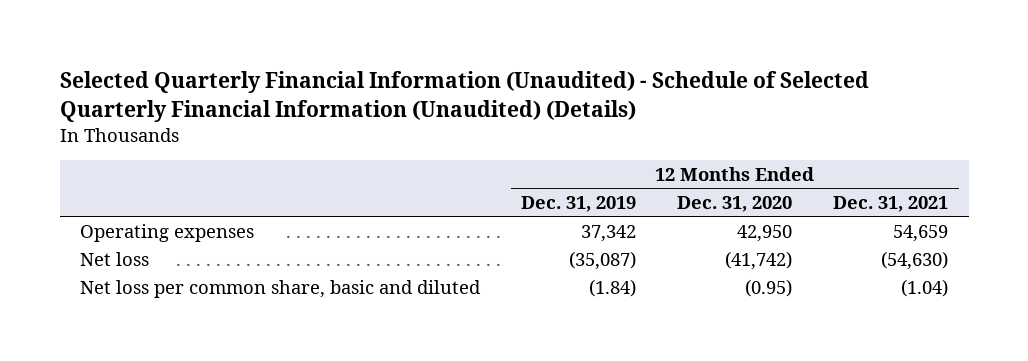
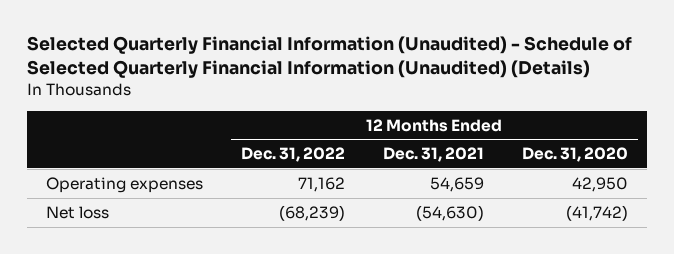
[521,195,637,212] Dec. 31, 2019 -> none
none -> [240,147,345,163] Dec. 31, 2022
[80,279,482,298] Net loss per common share, basic and diluted -> none

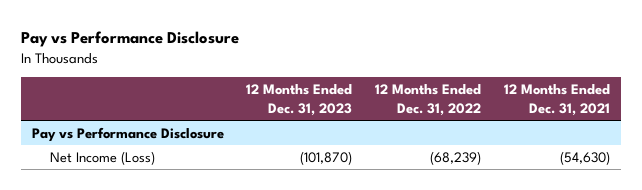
[26,36,632,79] Selected Quarterly Financial Information (Unaudited) - Schedule of Selected Quarterly Financial Information (Unaudited) (Details) -> [20,31,239,48] Pay vs Performance Disclosure
[522,147,629,163] Dec. 31, 2020 -> none
none -> [246,84,353,116] 12 Months Ended Dec. 31, 2023
[45,176,203,193] Operating expenses -> none
none -> [31,126,224,142] Pay vs Performance Disclosure
[45,205,109,219] Net loss -> [49,150,155,165] Net Income (Loss)

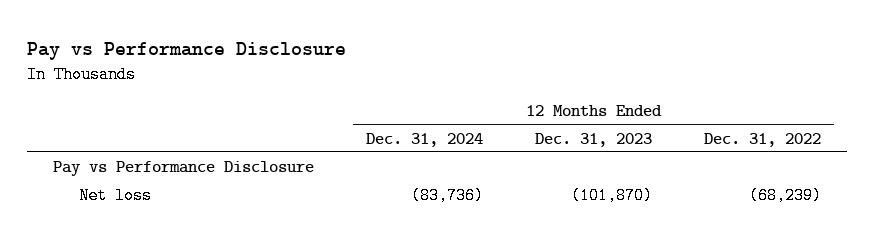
[503,84,610,116] 12 Months Ended Dec. 31, 2021 -> none
none -> [366,132,484,147] Dec. 31, 2024
[49,150,155,165] Net Income (Loss) -> [79,187,153,205] Net loss

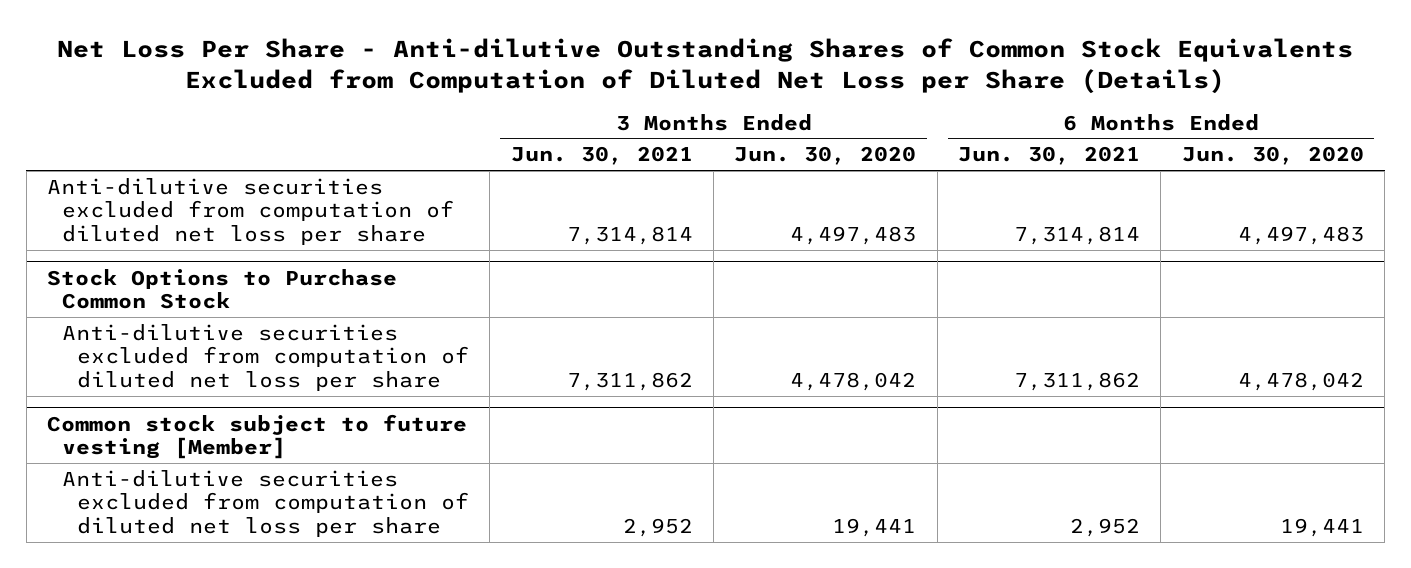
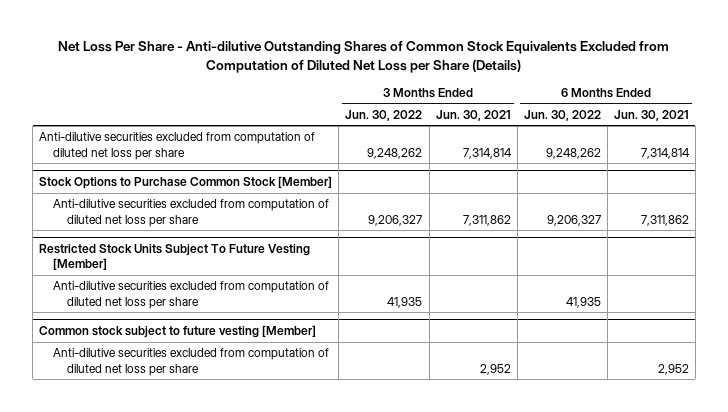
[734,146,917,166] Jun. 30, 2020 -> none
[1181,146,1364,166] Jun. 30, 2020 -> none
none -> [345,109,423,121] Jun. 30, 2022
none -> [523,109,601,121] Jun. 30, 2022
[47,268,398,310] Stock Options to Purchase Common Stock -> [39,175,333,189] Stock Options to Purchase Common Stock [Member]
none -> [39,243,311,271] Restricted Stock Units Subject To Future Vesting [Member]
none -> [53,281,330,309] Anti-dilutive securities excluded from computation of diluted net loss per share

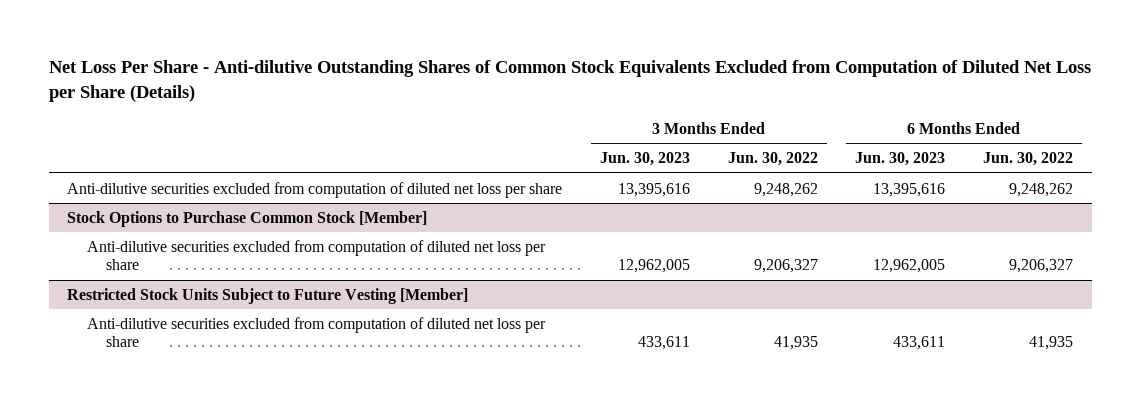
[435,109,511,121] Jun. 30, 2021 -> none
[613,109,689,121] Jun. 30, 2021 -> none
none -> [600,152,691,167] Jun. 30, 2023
none -> [855,152,946,167] Jun. 30, 2023
[39,243,311,271] Restricted Stock Units Subject To Future Vesting [Member] -> [67,287,469,304] Restricted Stock Units Subject to Future Vesting [Member]
[39,324,317,338] Common stock subject to future vesting [Member] -> none
[53,348,330,376] Anti-dilutive securities excluded from computation of diluted net loss per share -> none

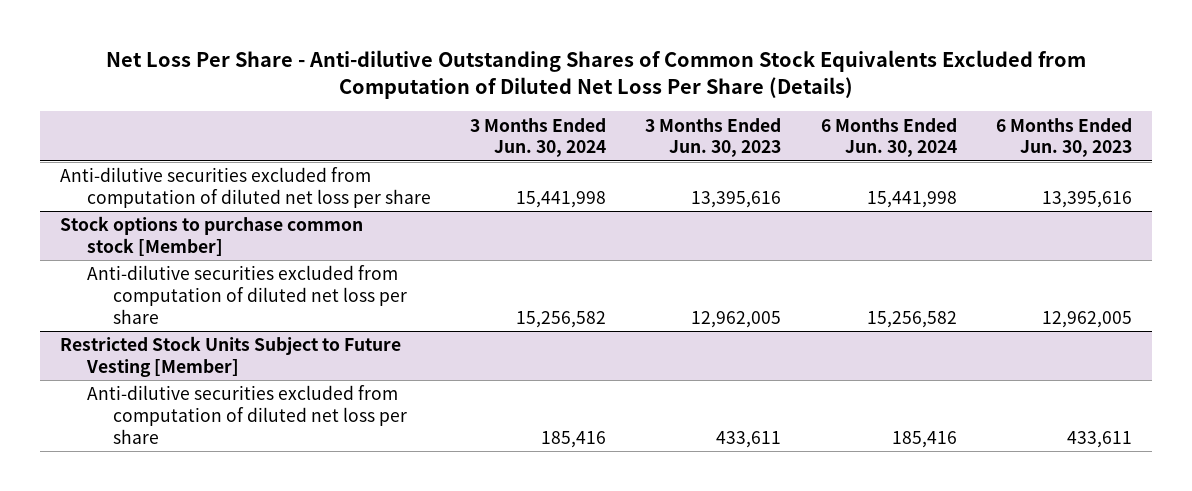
[48,60,1091,103] Net Loss Per Share - Anti-dilutive Outstanding Shares of Common Stock Equivalents Excluded from Computation of Diluted Net Loss per Share (Details) -> [106,50,1087,100] Net Loss Per Share - Anti-dilutive Outstanding Shares of Common Stock Equivalents Excluded from Computation of Diluted Net Loss Per Share (Details)
[727,152,818,167] Jun. 30, 2022 -> none
[982,152,1073,167] Jun. 30, 2022 -> none
none -> [469,117,606,158] 3 Months Ended Jun. 30, 2024
none -> [820,117,957,158] 6 Months Ended Jun. 30, 2024
[67,210,428,227] Stock Options to Purchase Common Stock [Member] -> [59,216,363,257] Stock options to purchase common stock [Member]

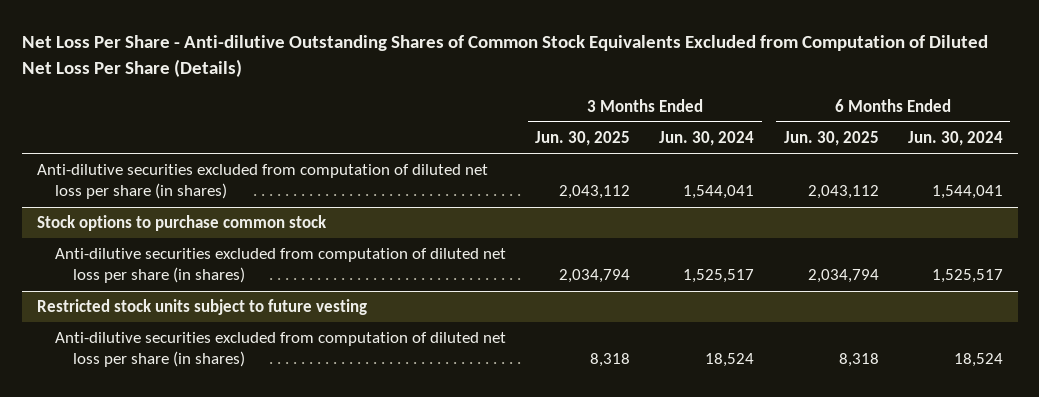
[645,117,782,158] 3 Months Ended Jun. 30, 2023 -> none
[996,117,1133,158] 6 Months Ended Jun. 30, 2023 -> none
none -> [535,131,631,147] Jun. 30, 2025
none -> [783,131,879,147] Jun. 30, 2025
[59,167,431,209] Anti-dilutive securities excluded from computation of diluted net loss per share -> [36,164,488,200] Anti-dilutive securities excluded from computation of diluted net loss per share (in shares)
[515,191,606,209] 15,441,998 -> [683,185,755,200] 1,544,041
[866,191,957,209] 15,441,998 -> [931,185,1003,200] 1,544,041
[59,216,363,257] Stock options to purchase common stock [Member] -> [36,215,327,232] Stock options to purchase common stock
[86,265,408,324] Anti-dilutive securities excluded from computation of diluted net loss per share -> [54,248,506,284] Anti-dilutive securities excluded from computation of diluted net loss per share (in shares)
[515,310,606,328] 15,256,582 -> [683,269,755,284] 1,525,517
[866,310,957,328] 15,256,582 -> [931,269,1003,284] 1,525,517
[59,336,401,378] Restricted Stock Units Subject to Future Vesting [Member] -> [36,299,367,316] Restricted stock units subject to future vesting
[86,385,408,444] Anti-dilutive securities excluded from computation of diluted net loss per share -> [54,332,506,368] Anti-dilutive securities excluded from computation of diluted net loss per share (in shares)
[540,430,606,448] 185,416 -> [705,353,755,368] 18,524
[891,430,957,448] 185,416 -> [953,353,1003,368] 18,524

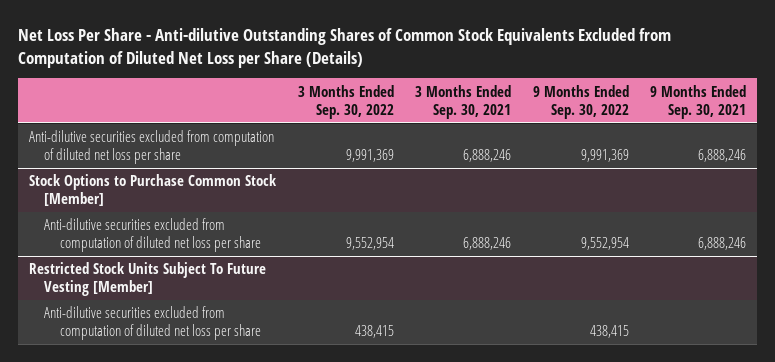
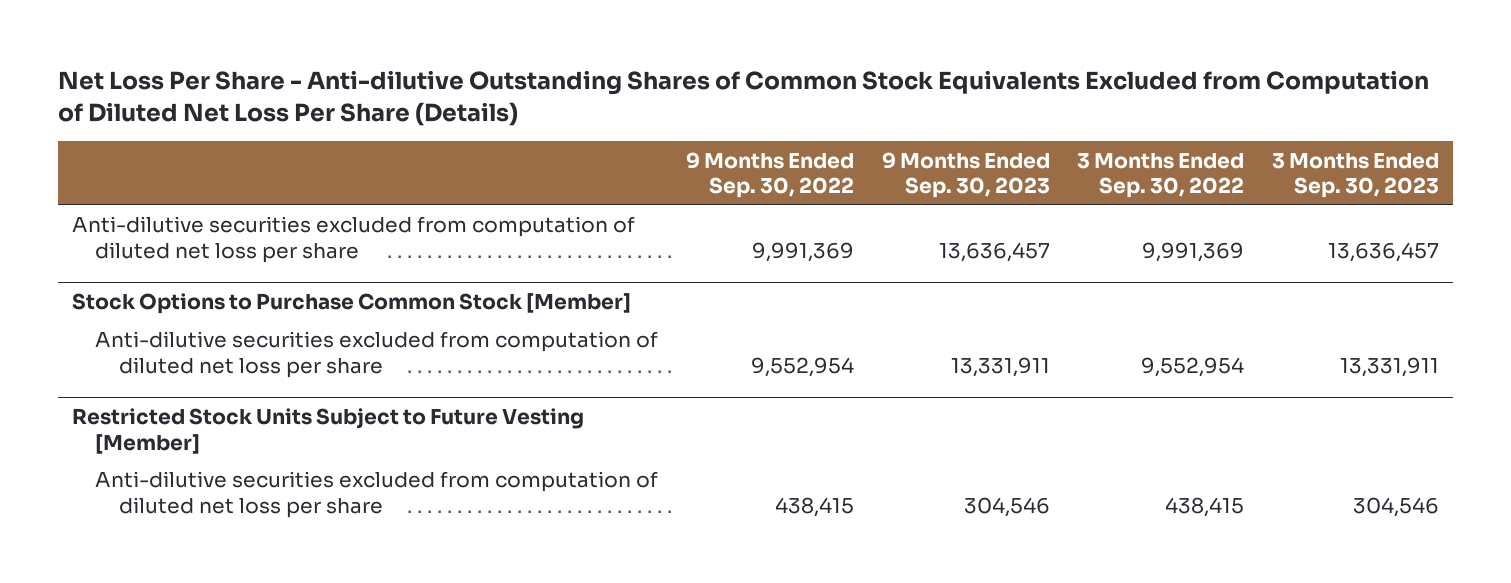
[18,27,672,68] Net Loss Per Share - Anti-dilutive Outstanding Shares of Common Stock Equivalents Excluded from Computation of Diluted Net Loss per Share (Details) -> [57,70,1429,126] Net Loss Per Share - Anti-dilutive Outstanding Shares of Common Stock Equivalents Excluded from Computation of Diluted Net Loss Per Share (Details)
[415,84,512,119] 3 Months Ended Sep. 30, 2021 -> none
[650,84,747,119] 9 Months Ended Sep. 30, 2021 -> none
none -> [881,151,1050,199] 9 Months Ended Sep. 30, 2023
none -> [1272,152,1440,199] 3 Months Ended Sep. 30, 2023
[29,262,267,297] Restricted Stock Units Subject To Future Vesting [Member] -> [71,408,584,454] Restricted Stock Units Subject to Future Vesting [Member]

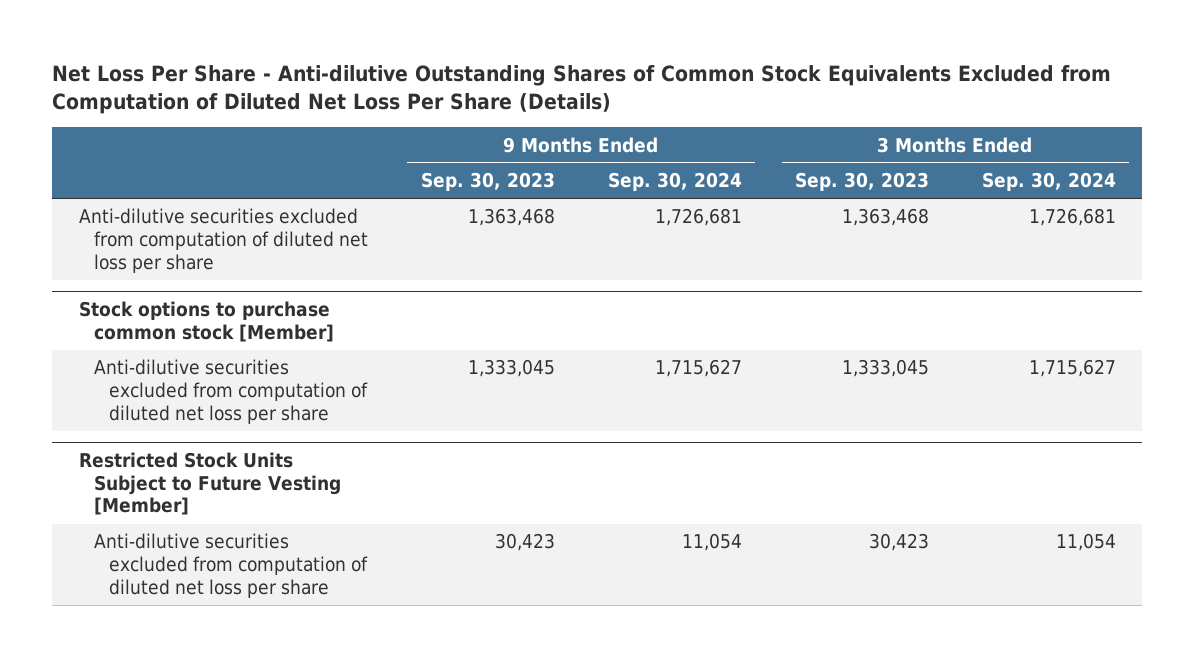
[686,151,855,199] 9 Months Ended Sep. 30, 2022 -> none
[1077,152,1245,199] 3 Months Ended Sep. 30, 2022 -> none
none -> [607,172,742,192] Sep. 30, 2024
none -> [981,172,1116,192] Sep. 30, 2024
[938,242,1050,263] 13,636,457 -> [467,208,555,227] 1,363,468
[1328,242,1440,263] 13,636,457 -> [841,208,929,227] 1,363,468
[71,293,631,315] Stock Options to Purchase Common Stock [Member] -> [78,300,334,342] Stock options to purchase common stock [Member]
[950,357,1050,378] 13,331,911 -> [467,359,555,378] 1,333,045
[1340,357,1440,378] 13,331,911 -> [841,359,929,378] 1,333,045
[963,497,1050,518] 304,546 -> [494,533,555,552] 30,423
[1353,497,1440,518] 304,546 -> [868,533,929,552] 30,423

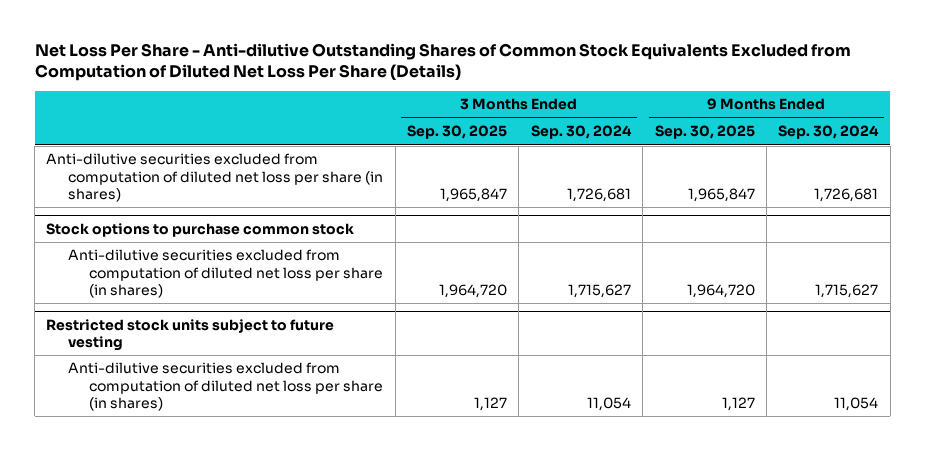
[420,172,555,192] Sep. 30, 2023 -> none
[794,172,929,192] Sep. 30, 2023 -> none
none -> [407,125,508,140] Sep. 30, 2025
none -> [654,125,755,140] Sep. 30, 2025
[78,208,368,274] Anti-dilutive securities excluded from computation of diluted net loss per share -> [46,153,383,202] Anti-dilutive securities excluded from computation of diluted net loss per share (in shares)
[78,300,334,342] Stock options to purchase common stock [Member] -> [46,222,355,237] Stock options to purchase common stock
[93,359,368,425] Anti-dilutive securities excluded from computation of diluted net loss per share -> [67,249,384,298] Anti-dilutive securities excluded from computation of diluted net loss per share (in shares)
[78,451,341,516] Restricted Stock Units Subject to Future Vesting [Member] -> [46,318,335,352] Restricted stock units subject to future vesting
[93,533,368,599] Anti-dilutive securities excluded from computation of diluted net loss per share -> [67,362,384,411] Anti-dilutive securities excluded from computation of diluted net loss per share (in shares)

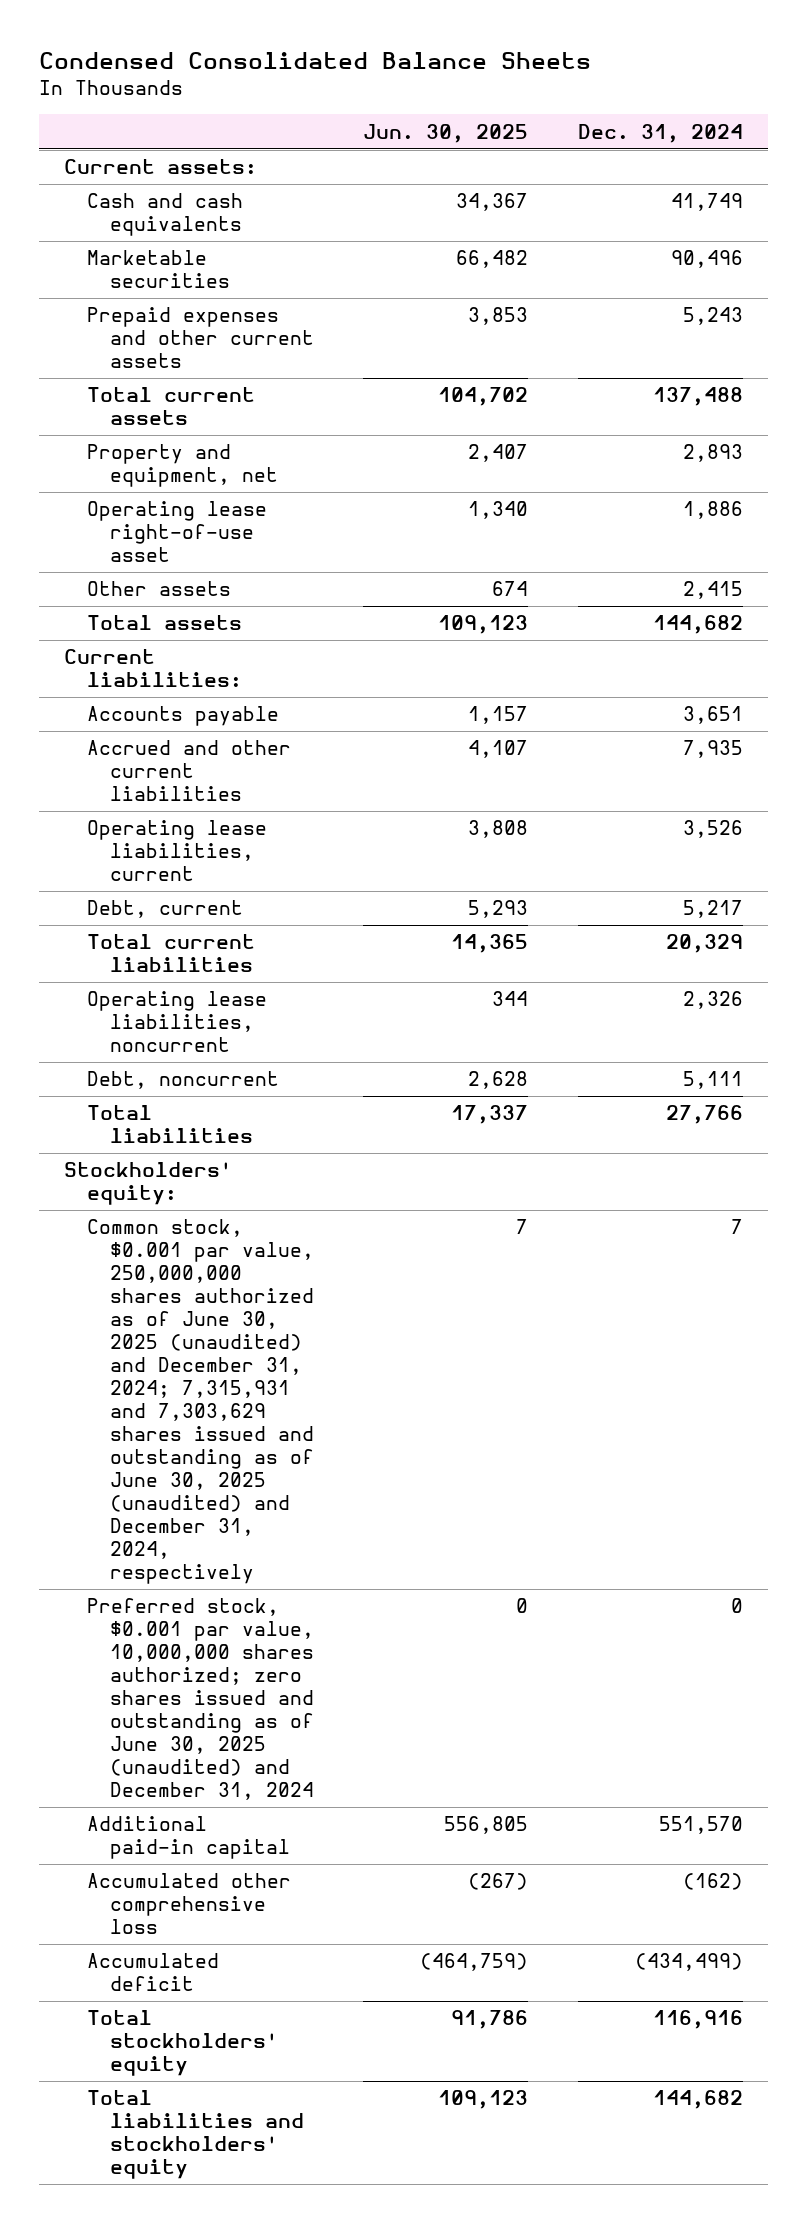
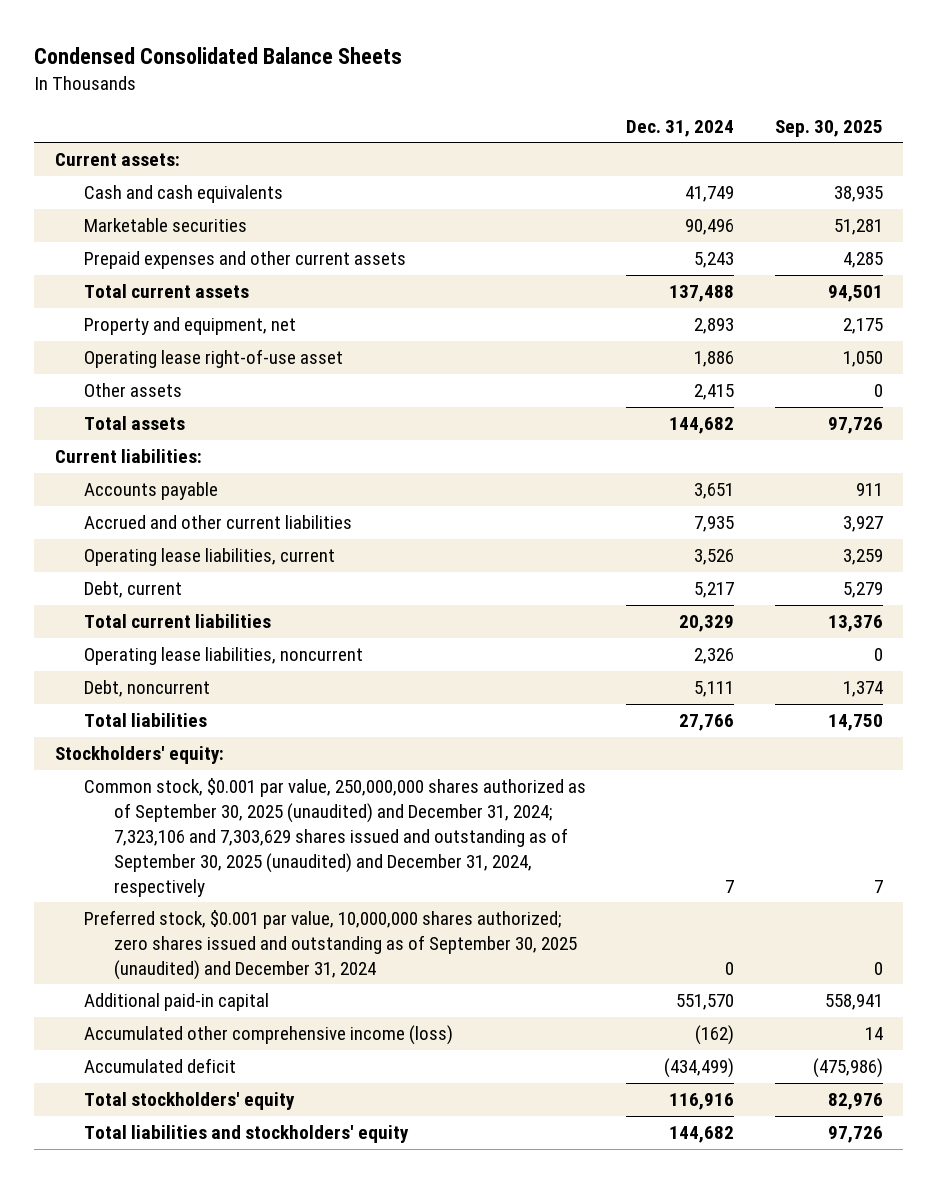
[363,123,529,143] Jun. 30, 2025 -> none
none -> [774,119,883,137] Sep. 30, 2025
[86,1219,314,1585] Common stock, $0.001 par value, 250,000,000 shares authorized as of June 30, 2025 (unaudited) and December 31, 2024; 7,315,931 and 7,303,629 shares issued and outstanding as of June 30, 2025 (unaudited) and December 31, 2024, respectively -> [84,778,587,897] Common stock, $0.001 par value, 250,000,000 shares authorized as of September 30, 2025 (unaudited) and December 31, 2024; 7,323,106 and 7,303,629 shares issued and outstanding as of September 30, 2025 (unaudited) and December 31, 2024, respectively
[86,1598,314,1801] Preferred stock, $0.001 par value, 10,000,000 shares authorized; zero shares issued and outstanding as of June 30, 2025 (unaudited) and December 31, 2024 -> [84,910,577,980] Preferred stock, $0.001 par value, 10,000,000 shares authorized; zero shares issued and outstanding as of September 30, 2025 (unaudited) and December 31, 2024
[86,1873,291,1935] Accumulated other comprehensive loss -> [84,1025,454,1046] Accumulated other comprehensive income (loss)

